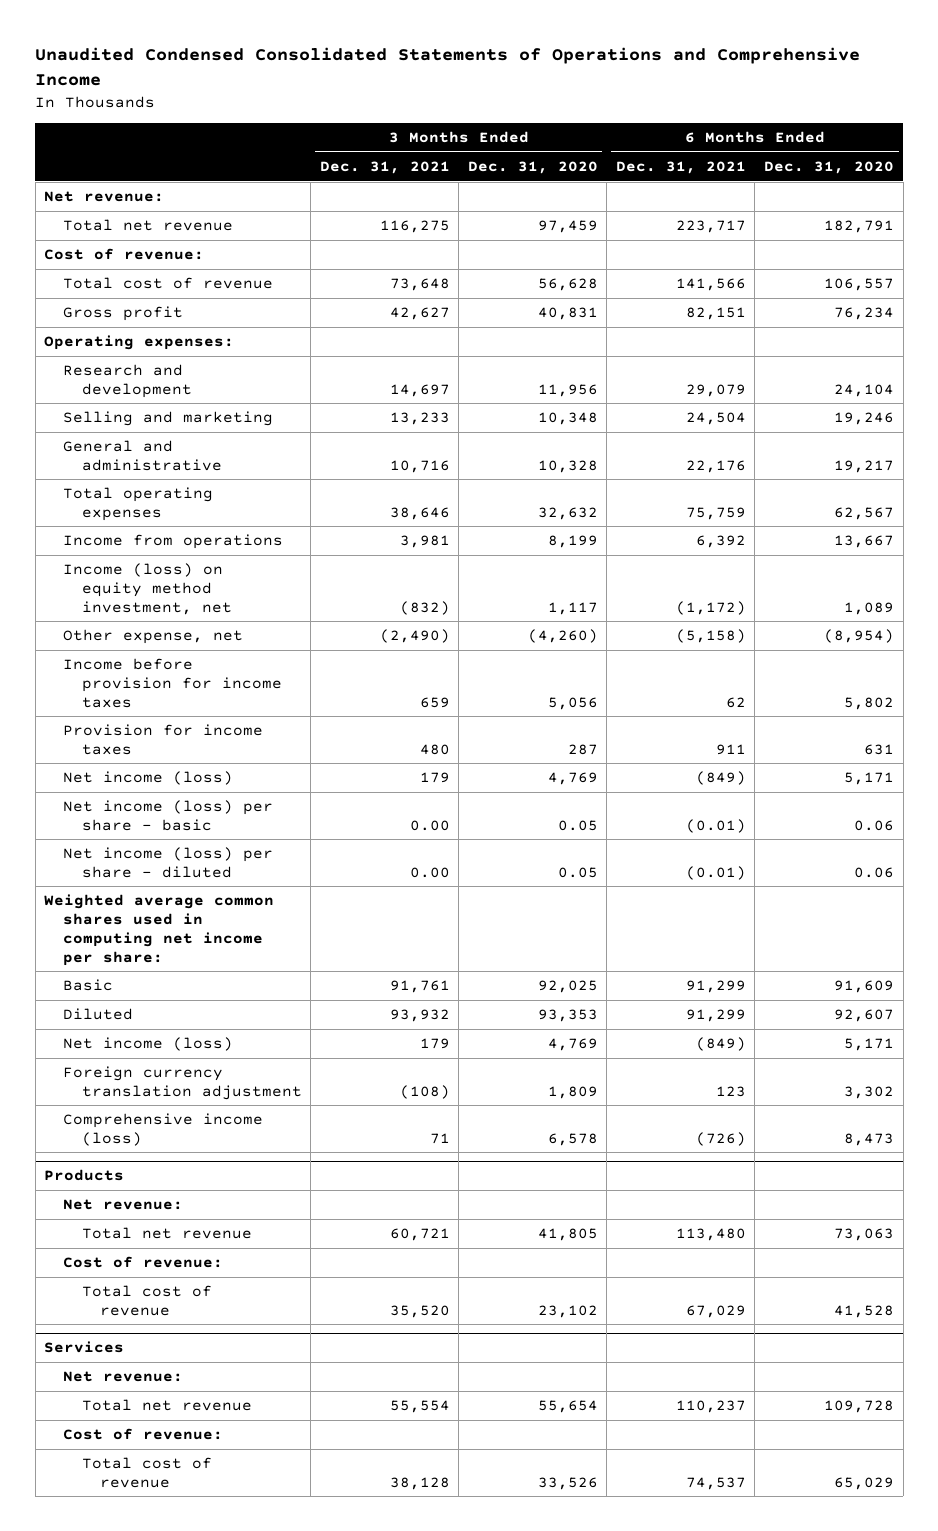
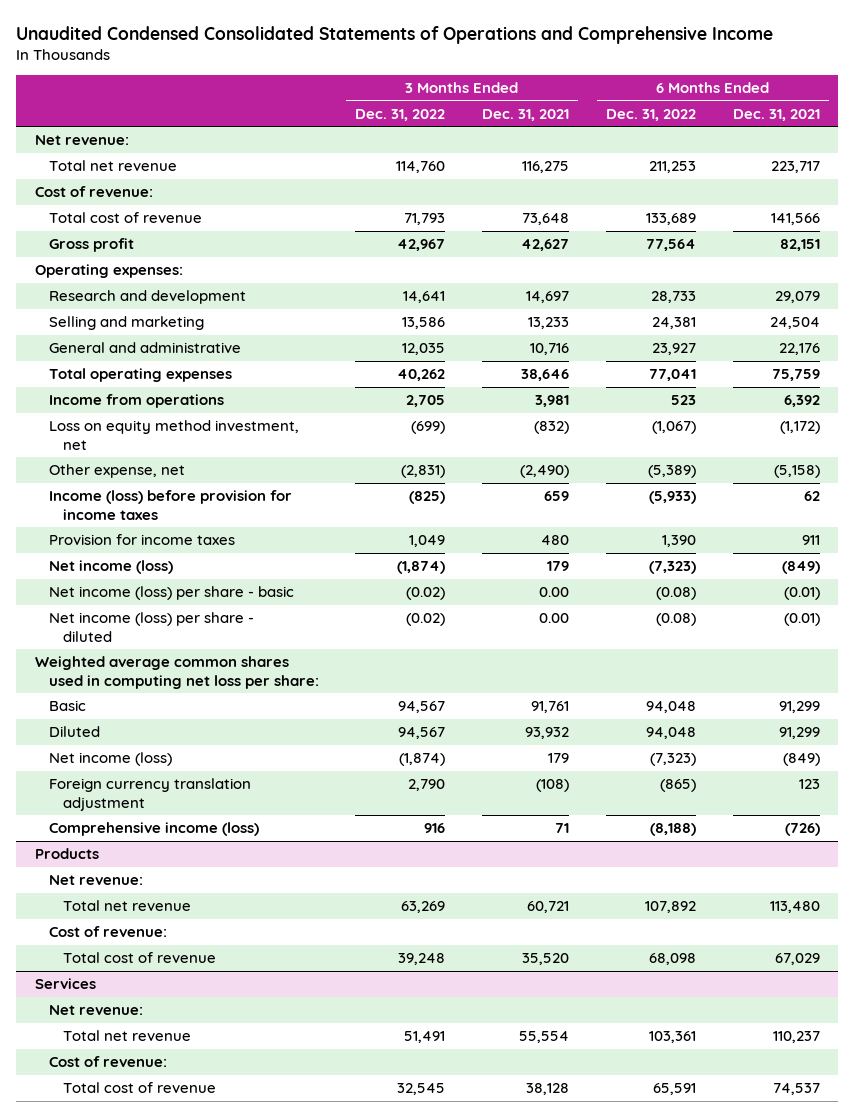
[467,161,598,175] Dec. 31, 2020 -> none
[763,161,894,175] Dec. 31, 2020 -> none
none -> [355,108,446,121] Dec. 31, 2022
none -> [605,108,696,121] Dec. 31, 2022
[62,563,232,615] Income (loss) on equity method investment, net -> [48,420,299,450] Loss on equity method investment, net
[62,658,282,708] Income before provision for income taxes -> [48,490,292,520] Income (loss) before provision for income taxes
[44,894,275,966] Weighted average common shares used in computing net income per share: -> [34,656,319,689] Weighted average common shares used in computing net loss per share:

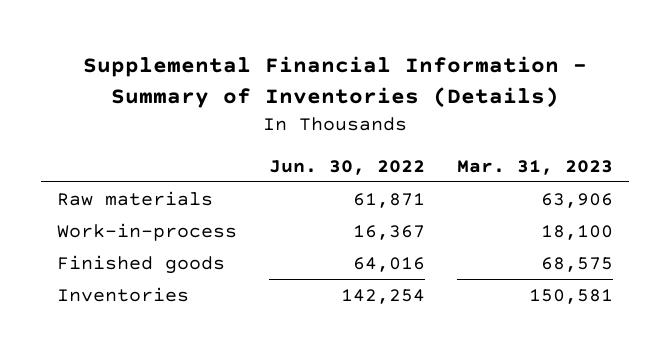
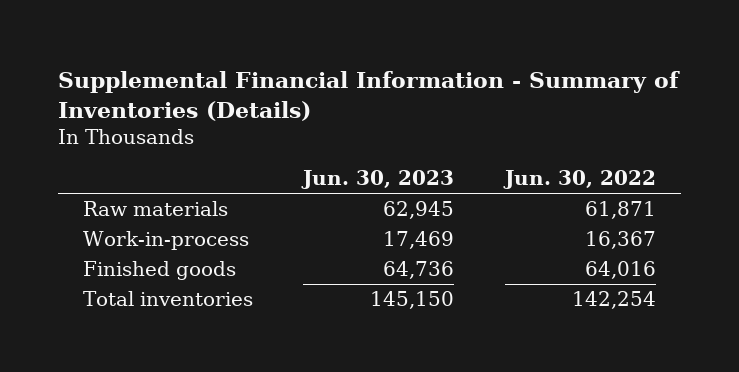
[457,159,614,175] Mar. 31, 2023 -> none
none -> [301,170,455,190] Jun. 30, 2023
[57,286,190,302] Inventories -> [83,290,254,306] Total inventories

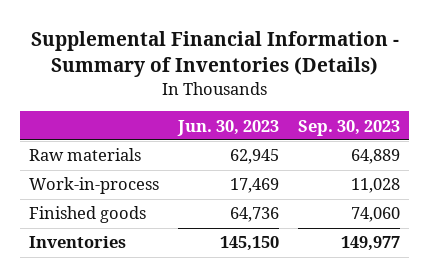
[502,170,656,190] Jun. 30, 2022 -> none
none -> [297,119,400,136] Sep. 30, 2023
[83,290,254,306] Total inventories -> [29,236,127,249] Inventories

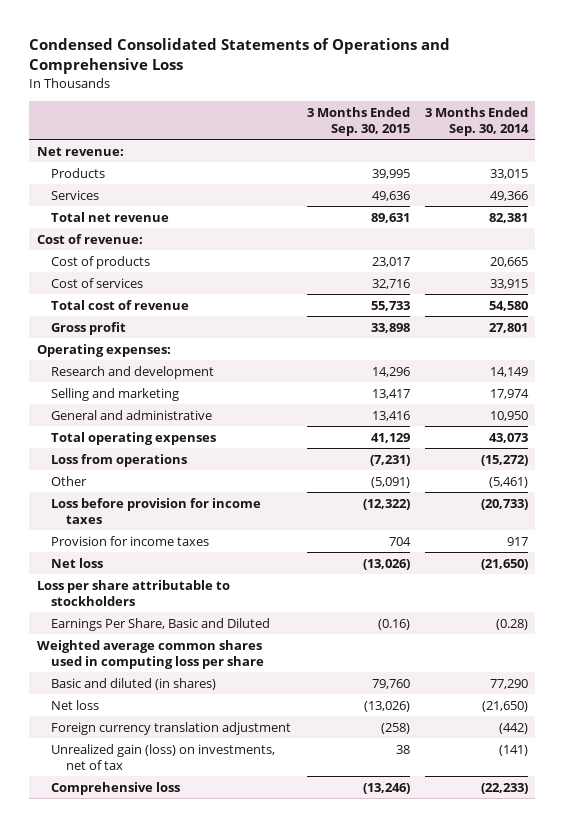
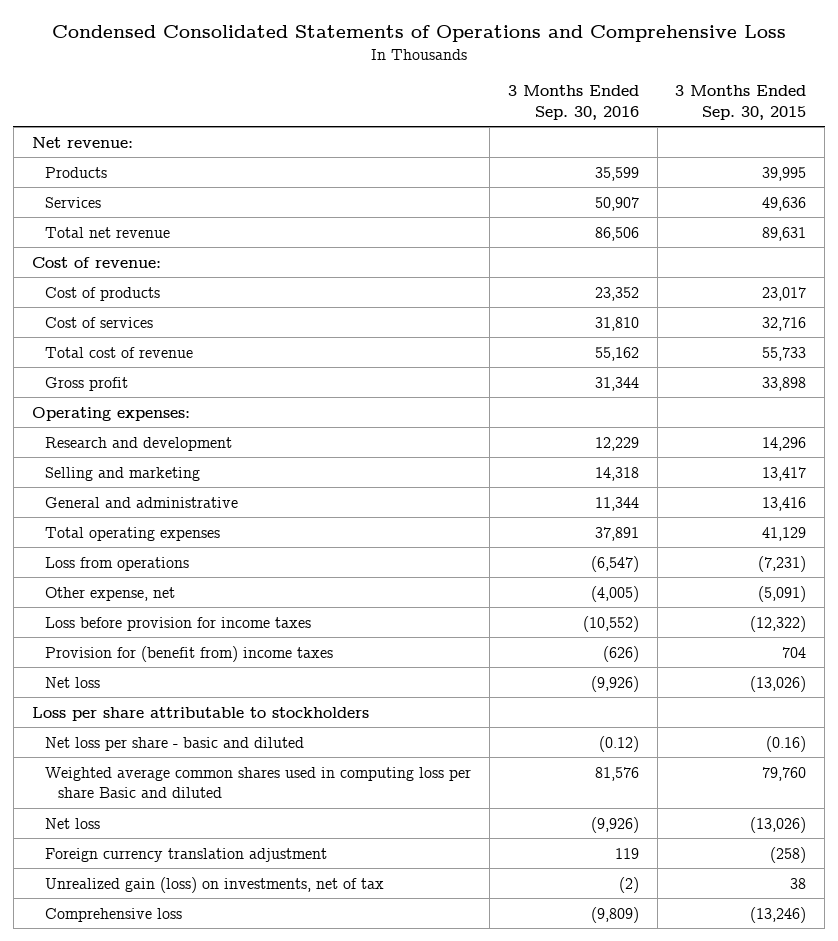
[424,106,529,136] 3 Months Ended Sep. 30, 2014 -> none
none -> [507,85,639,120] 3 Months Ended Sep. 30, 2016
[51,475,88,486] Other -> [44,586,175,601] Other expense, net
[51,535,210,546] Provision for income taxes -> [44,645,333,662] Provision for (benefit from) income taxes
[36,639,265,669] Weighted average common shares used in computing loss per share -> none
[51,617,271,631] Earnings Per Share, Basic and Diluted -> [44,736,304,751] Net loss per share - basic and diluted
[51,677,217,690] Basic and diluted (in shares) -> [44,766,471,799] Weighted average common shares used in computing loss per share Basic and diluted

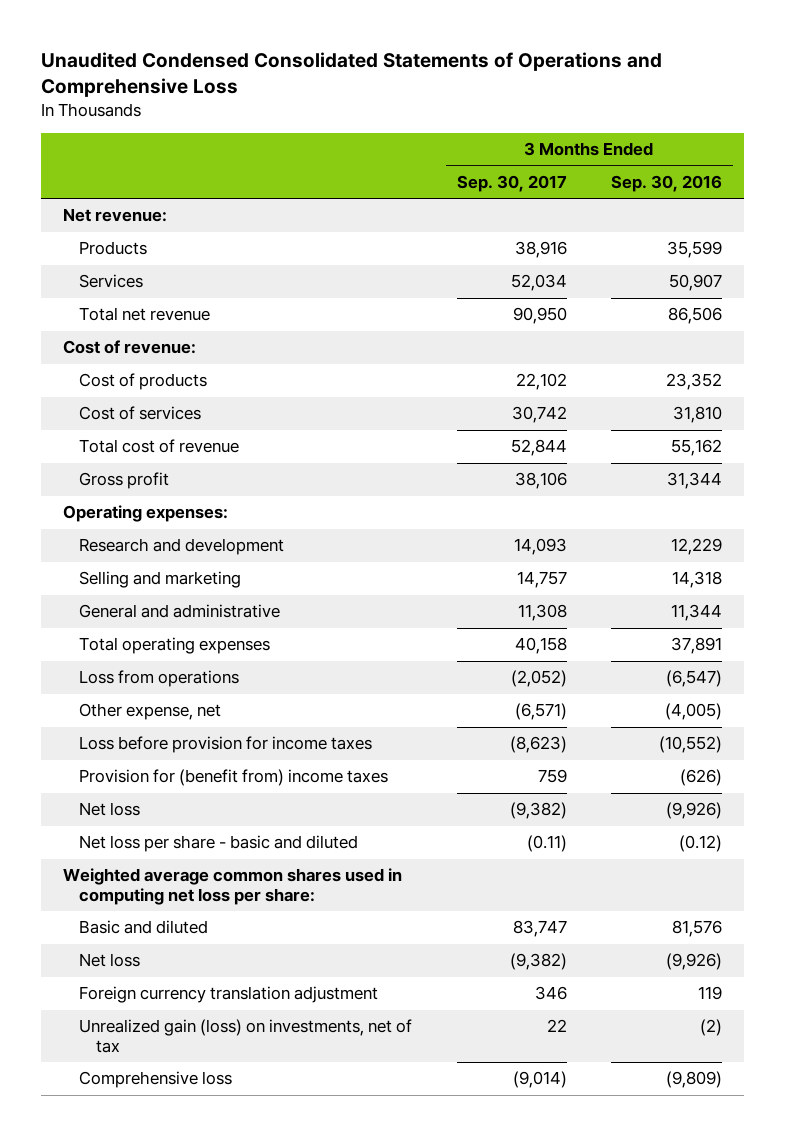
[51,24,786,42] Condensed Consolidated Statements of Operations and Comprehensive Loss -> [41,52,663,98] Unaudited Condensed Consolidated Statements of Operations and Comprehensive Loss
[675,85,807,120] 3 Months Ended Sep. 30, 2015 -> none
none -> [456,174,567,192] Sep. 30, 2017
[31,706,369,721] Loss per share attributable to stockholders -> none
none -> [63,868,403,905] Weighted average common shares used in computing net loss per share:
[44,766,471,799] Weighted average common shares used in computing loss per share Basic and diluted -> [79,920,209,935] Basic and diluted

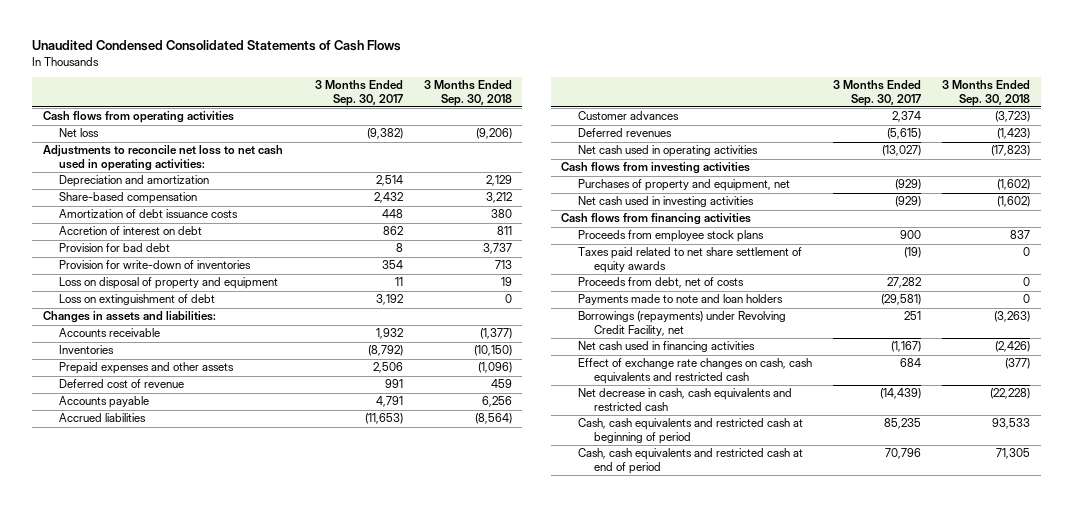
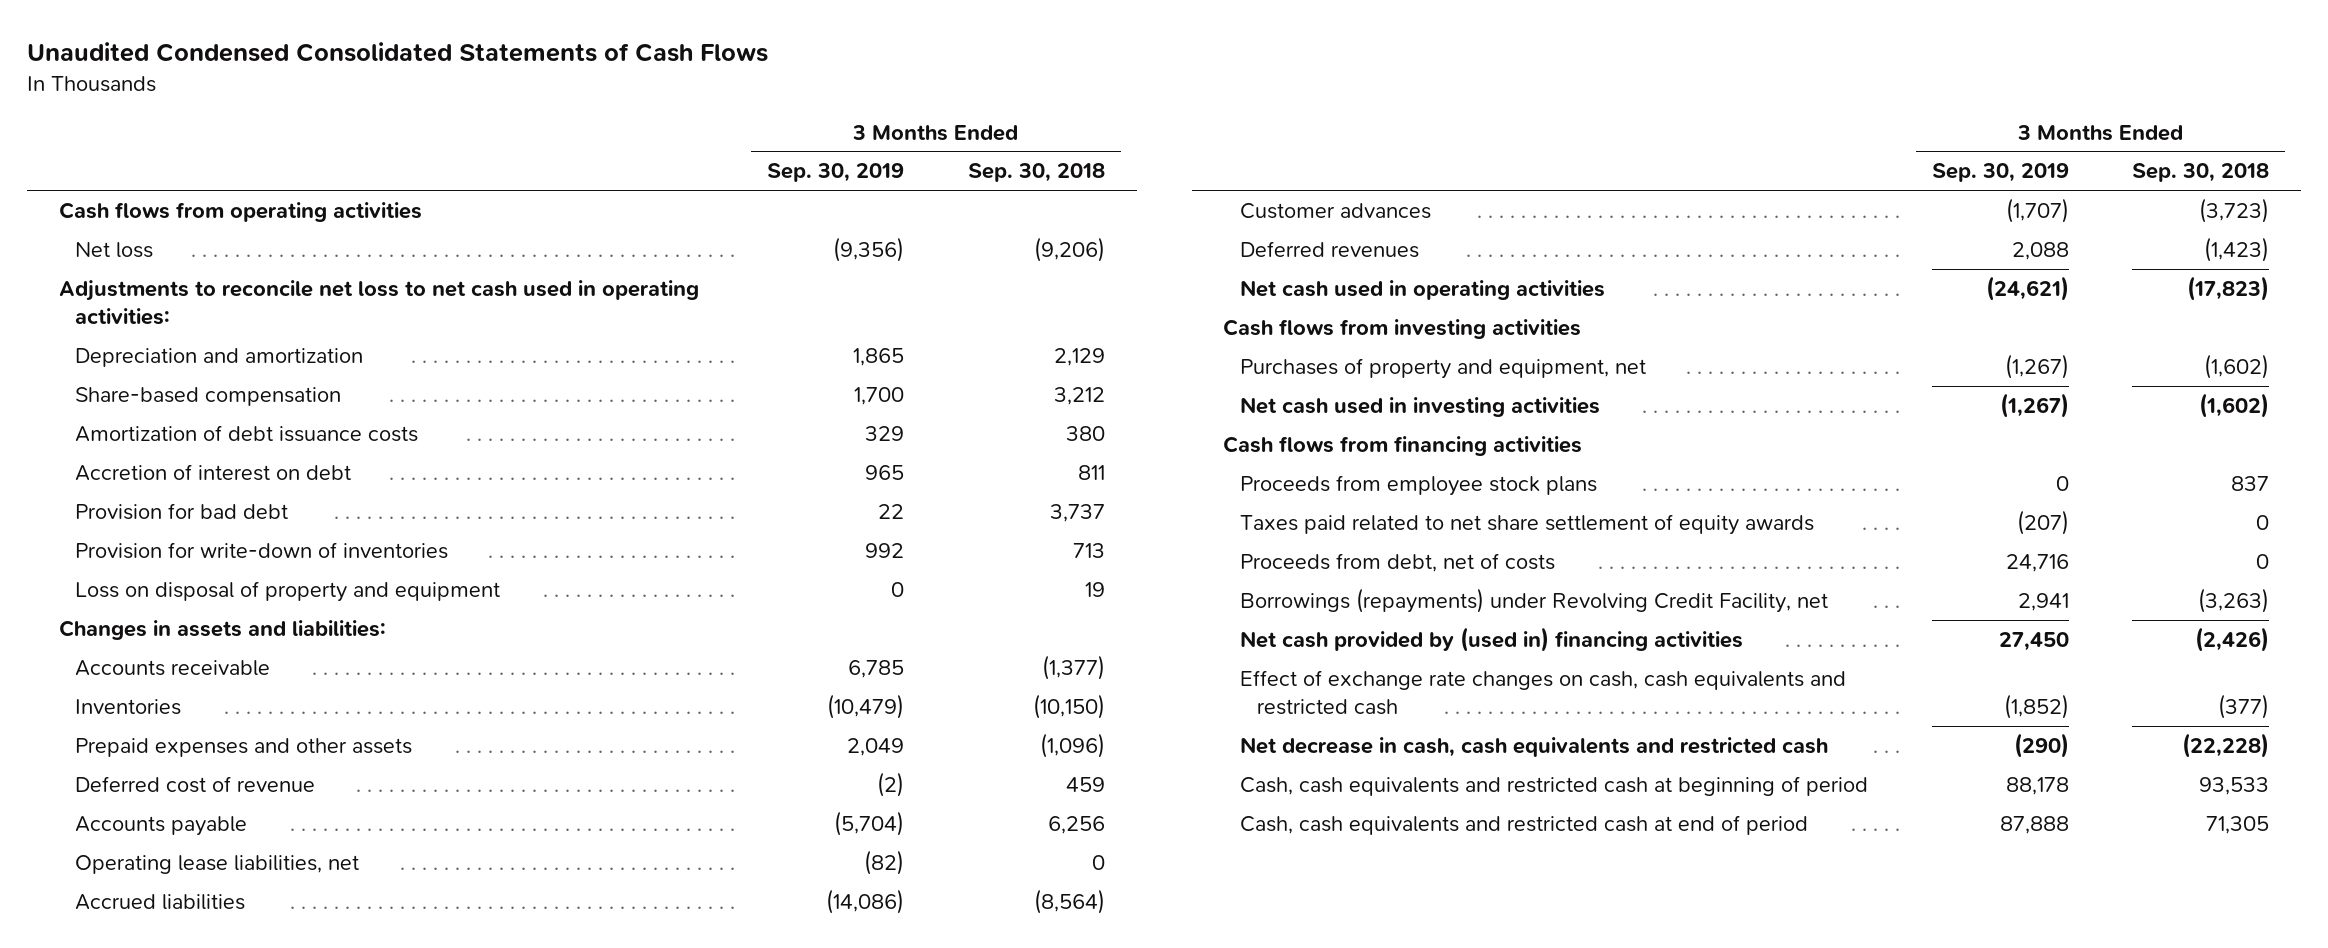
[314,80,403,106] 3 Months Ended Sep. 30, 2017 -> none
none -> [767,163,905,183] Sep. 30, 2019
[59,294,216,306] Loss on extinguishment of debt -> none
none -> [75,854,360,874] Operating lease liabilities, net
[577,294,783,306] Payments made to note and loan holders -> none
[577,341,755,353] Net cash used in financing activities -> [1240,626,1744,652] Net cash provided by (used in) financing activities

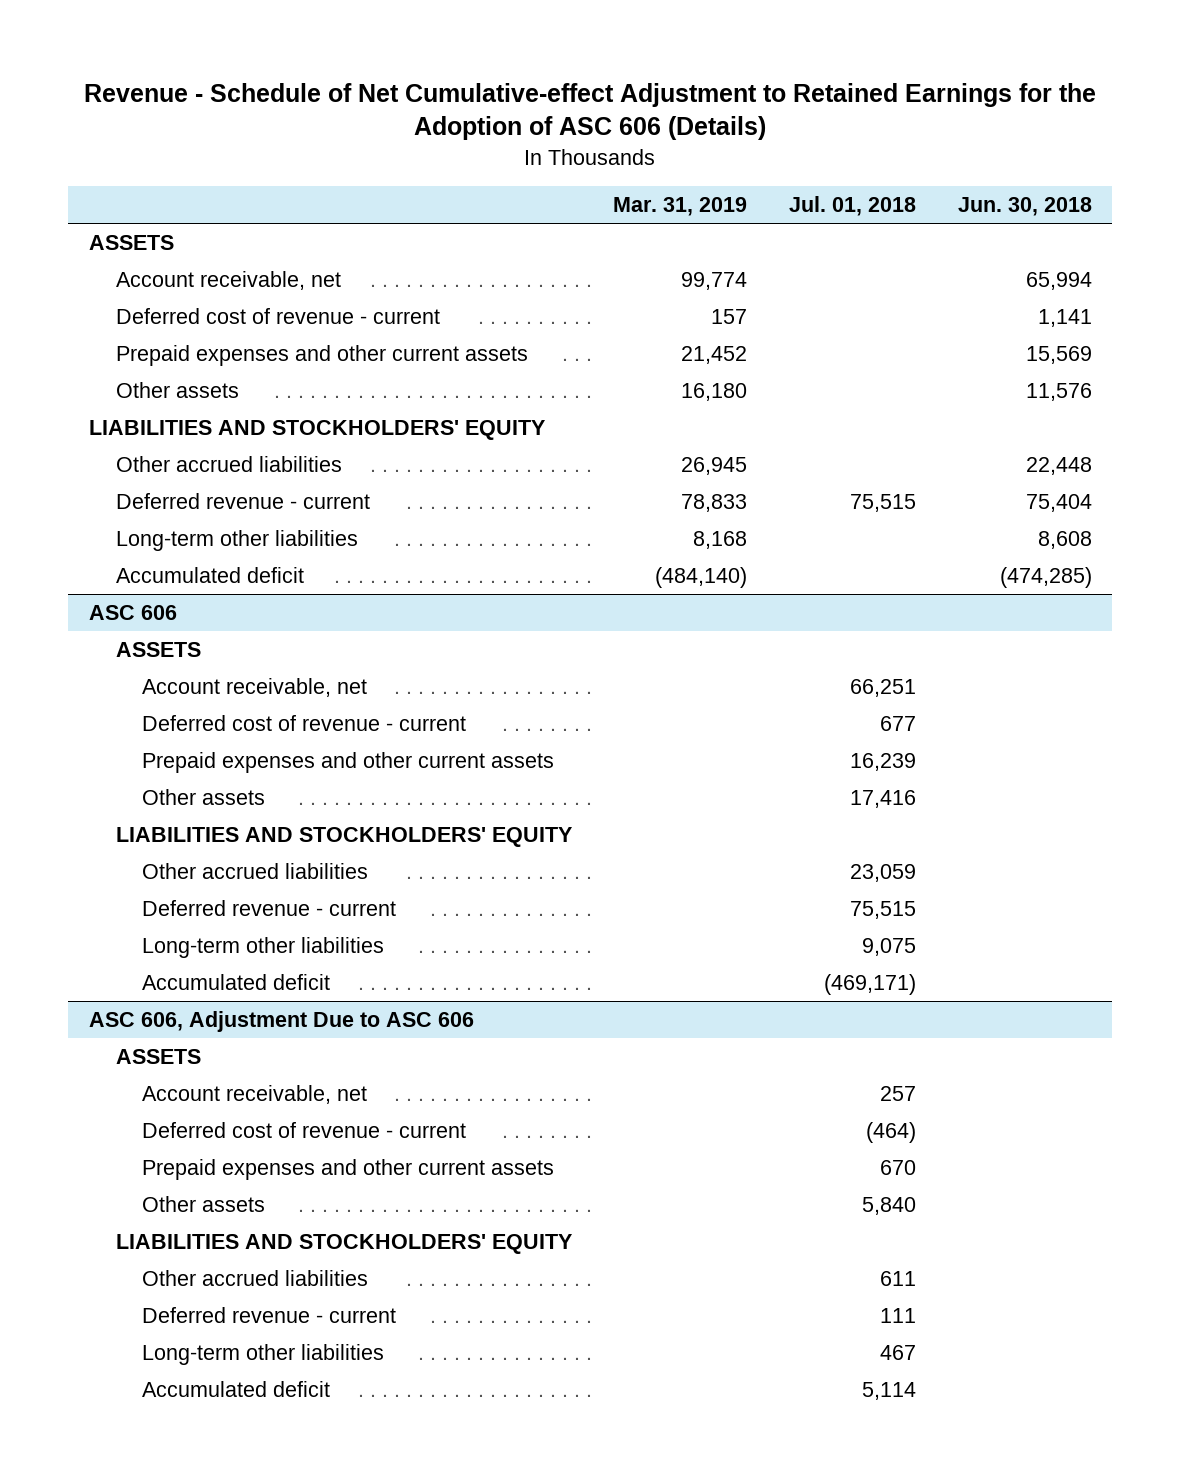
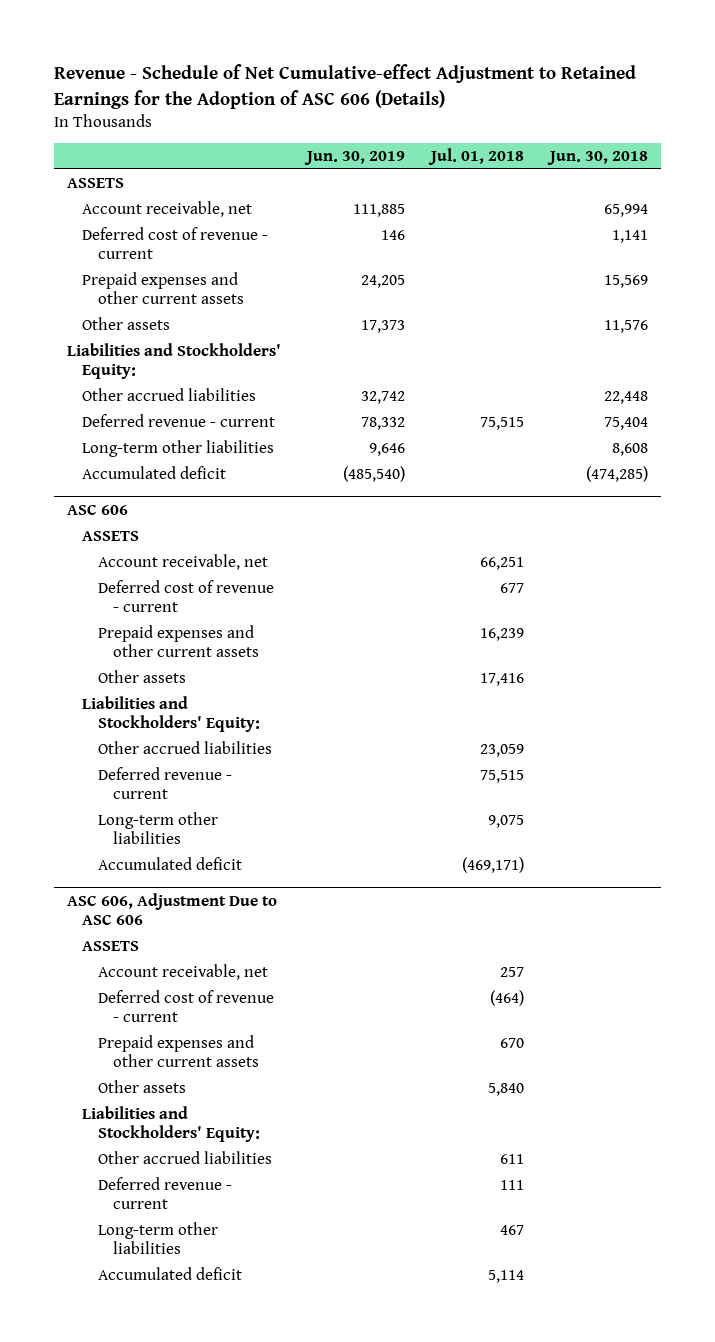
[613,197,748,217] Mar. 31, 2019 -> none
none -> [304,150,406,165] Jun. 30, 2019
[89,419,546,440] LIABILITIES AND STOCKHOLDERS' EQUITY -> [67,343,282,380] Liabilities and Stockholders' Equity:
[115,826,572,847] LIABILITIES AND STOCKHOLDERS' EQUITY -> [82,696,260,733] Liabilities and Stockholders' Equity:
[115,1233,572,1254] LIABILITIES AND STOCKHOLDERS' EQUITY -> [82,1106,260,1143] Liabilities and Stockholders' Equity:

